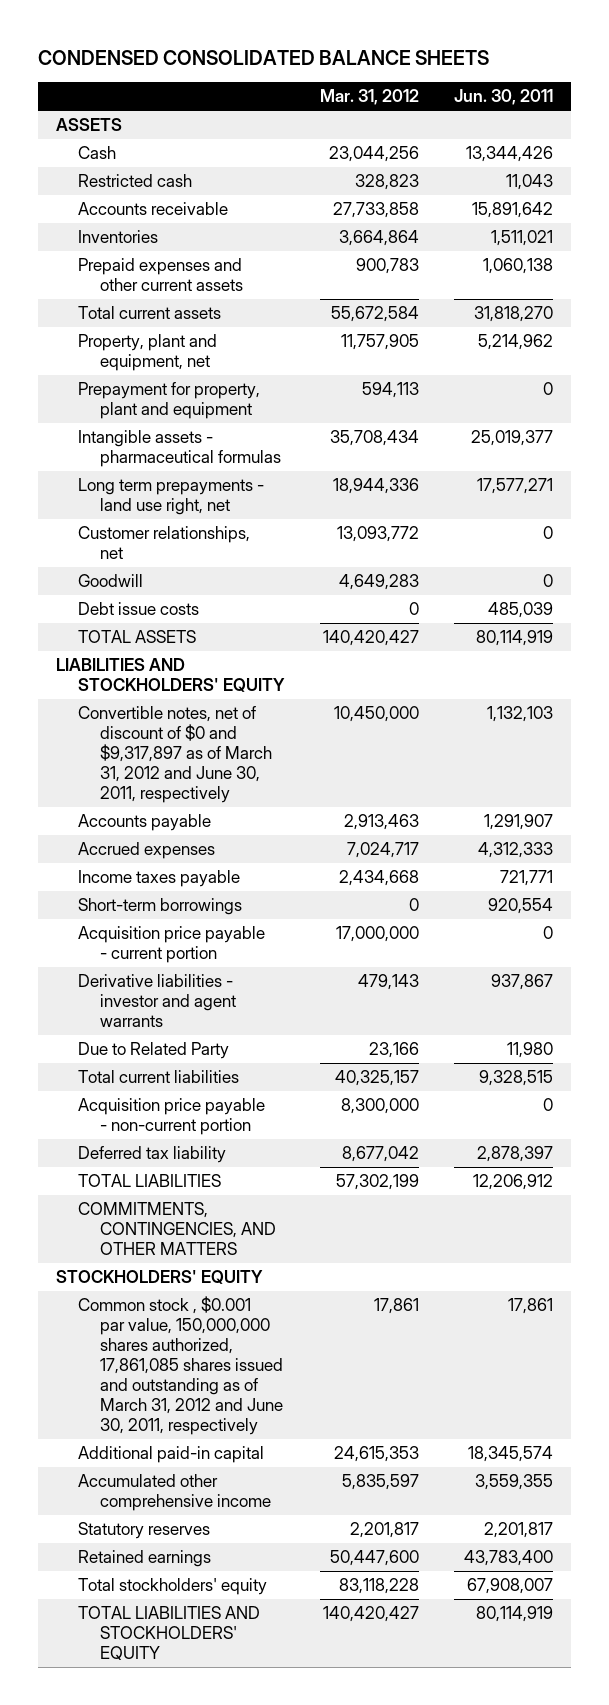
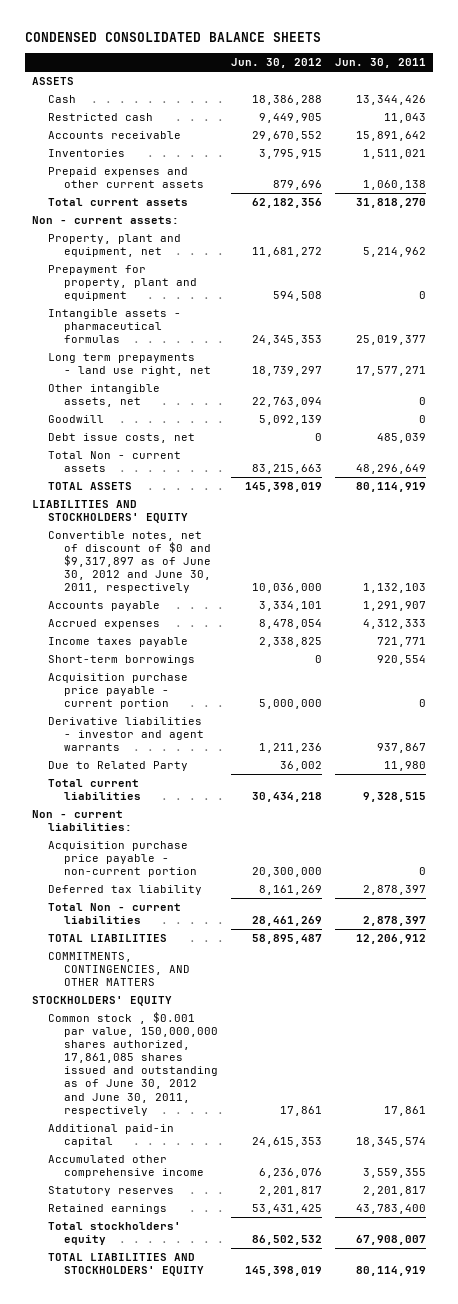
[319,89,419,106] Mar. 31, 2012 -> none
none -> [230,58,322,69] Jun. 30, 2012
none -> [31,215,179,224] Non - current assets:
[77,526,250,560] Customer relationships, net -> none
none -> [47,383,160,407] Other intangible assets, net
[77,602,199,616] Debt issue costs -> [47,432,195,443] Debt issue costs, net
none -> [47,450,181,472] Total Non - current assets
[77,706,272,803] Convertible notes, net of discount of $0 and $9,317,897 as of March 31, 2012 and June 30, 2011, respectively -> [47,530,211,594] Convertible notes, net of discount of $0 and $9,317,897 as of June 30, 2012 and June 30, 2011, respectively
[77,926,265,964] Acquisition price payable - current portion -> [47,672,188,710] Acquisition purchase price payable - current portion
none -> [31,809,132,831] Non - current liabilities:
[77,1098,265,1136] Acquisition price payable - non-current portion -> [47,840,197,878] Acquisition purchase price payable - non-current portion
none -> [47,902,181,924] Total Non - current liabilities
[77,1296,283,1435] Common stock , $0.001 par value, 150,000,000 shares authorized, 17,861,085 shares issued and outstanding as of March 31, 2012 and June 30, 2011, respectively -> [47,1011,218,1116] Common stock , $0.001 par value, 150,000,000 shares authorized, 17,861,085 shares issued and outstanding as of June 30, 2012 and June 30, 2011, respectively

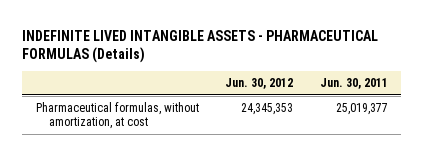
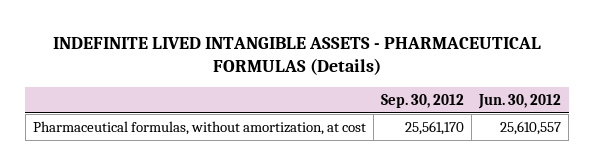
[319,78,388,90] Jun. 30, 2011 -> none
none -> [381,93,465,108] Sep. 30, 2012
[241,102,294,115] 24,345,353 -> [500,121,562,136] 25,610,557

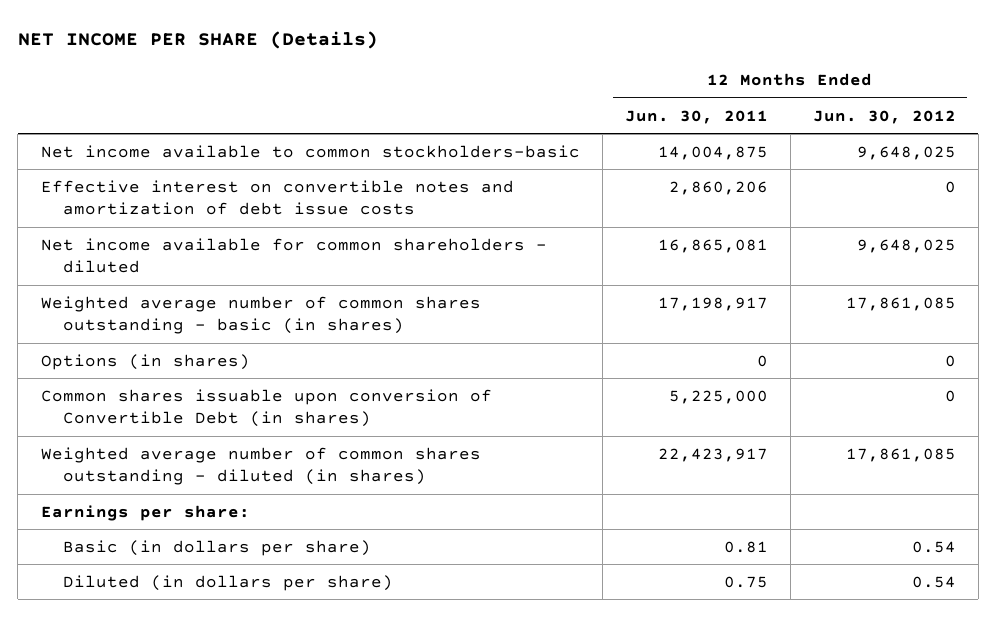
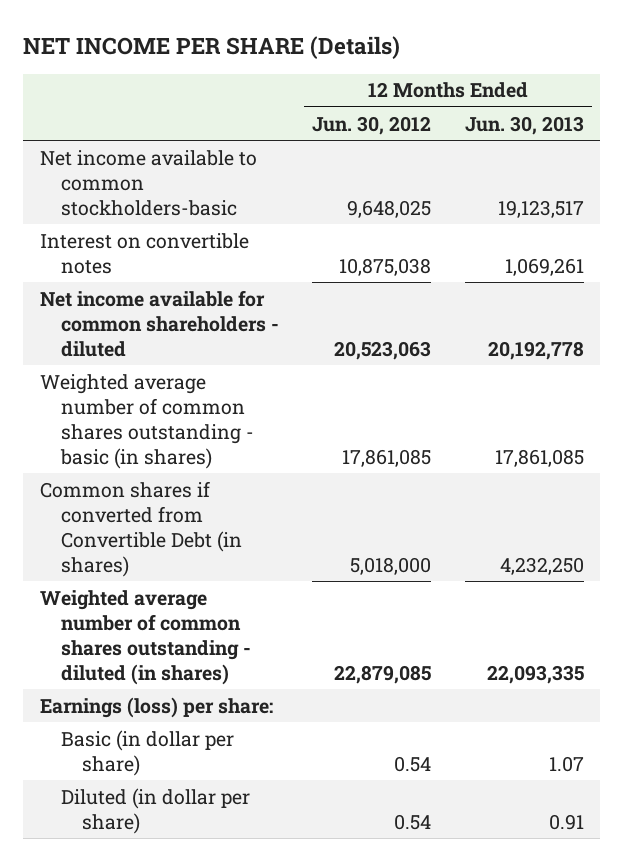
[624,109,768,124] Jun. 30, 2011 -> none
none -> [464,115,584,135] Jun. 30, 2013
[40,179,514,216] Effective interest on convertible notes and amortization of debt issue costs -> [40,232,250,274] Interest on convertible notes
[944,180,956,193] 0 -> [339,257,432,276] 10,875,038
[856,238,956,253] 9,648,025 -> [334,340,432,360] 20,523,063
[40,353,250,370] Options (in shares) -> none
[40,388,492,428] Common shares issuable upon conversion of Convertible Debt (in shares) -> [40,480,242,577] Common shares if converted from Convertible Debt (in shares)
[944,389,956,402] 0 -> [350,556,432,575] 5,018,000
[845,447,956,462] 17,861,085 -> [334,664,432,684] 22,879,085
[40,504,250,521] Earnings per share: -> [40,696,274,718] Earnings (loss) per share:
[62,539,371,556] Basic (in dollars per share) -> [60,729,234,776] Basic (in dollar per share)
[62,574,393,591] Diluted (in dollars per share) -> [60,787,250,834] Diluted (in dollar per share)

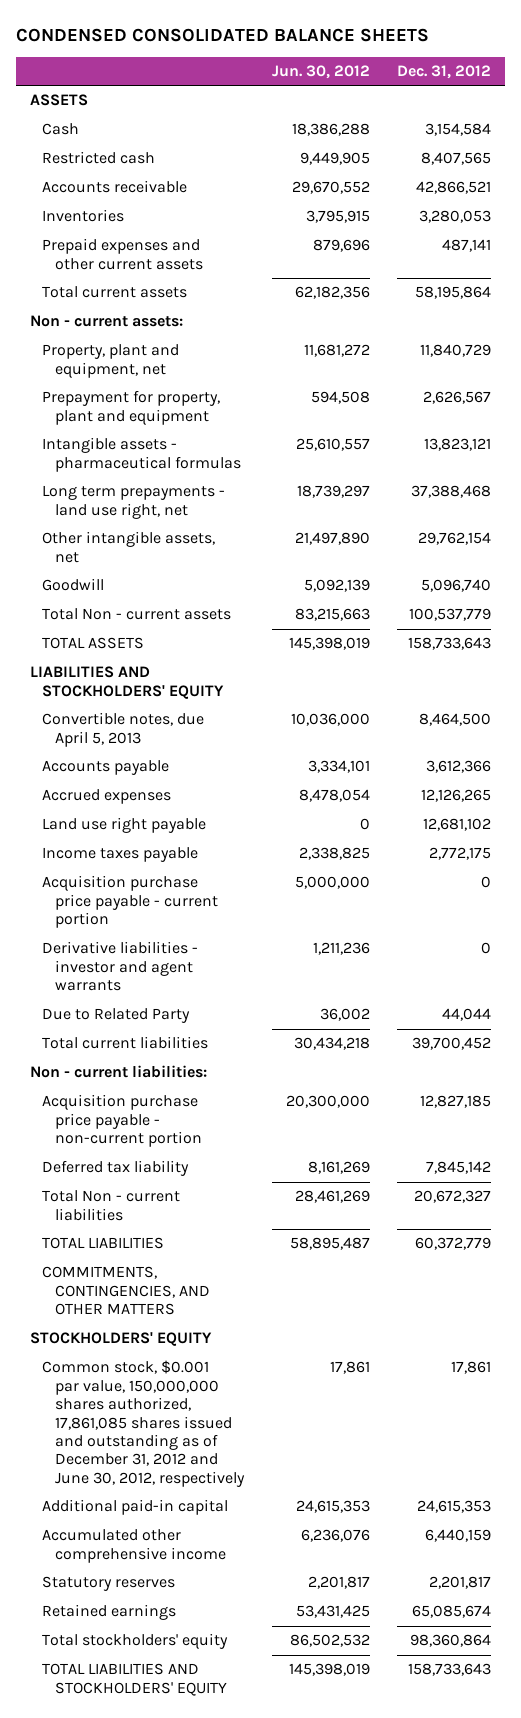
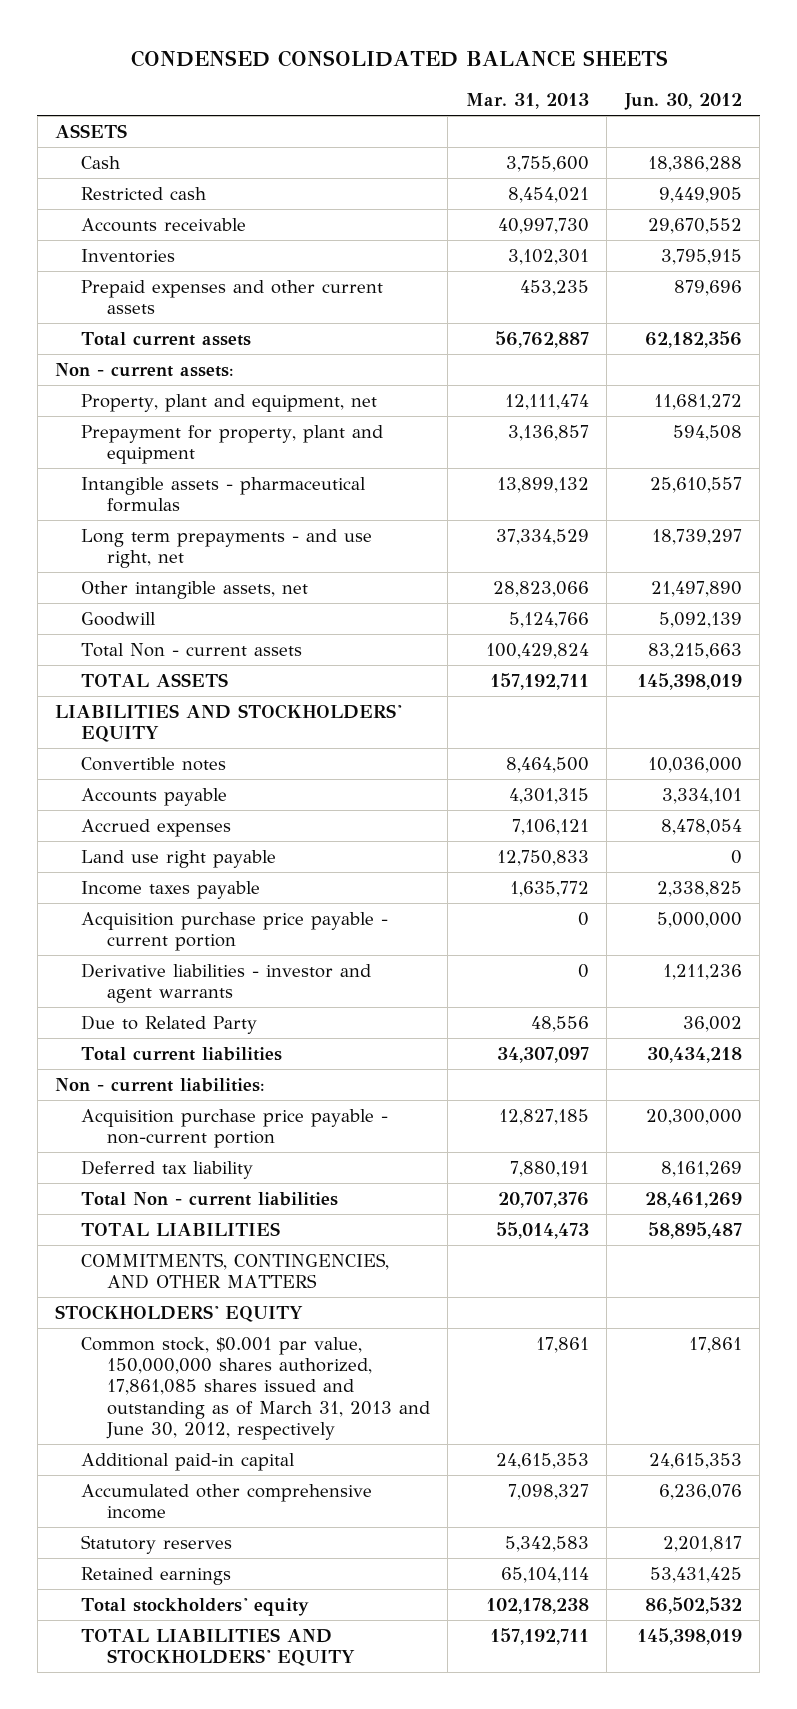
[397,65,492,80] Dec. 31, 2012 -> none
none -> [465,93,589,110] Mar. 31, 2013
[42,485,226,519] Long term prepayments - land use right, net -> [81,528,373,569] Long term prepayments - and use right, net
[42,712,205,747] Convertible notes, due April 5, 2013 -> [81,756,227,771] Convertible notes
[42,1360,245,1487] Common stock, $0.001 par value, 150,000,000 shares authorized, 17,861,085 shares issued and outstanding as of December 31, 2012 and June 30, 2012, respectively -> [81,1336,430,1441] Common stock, $0.001 par value, 150,000,000 shares authorized, 17,861,085 shares issued and outstanding as of March 31, 2013 and June 30, 2012, respectively

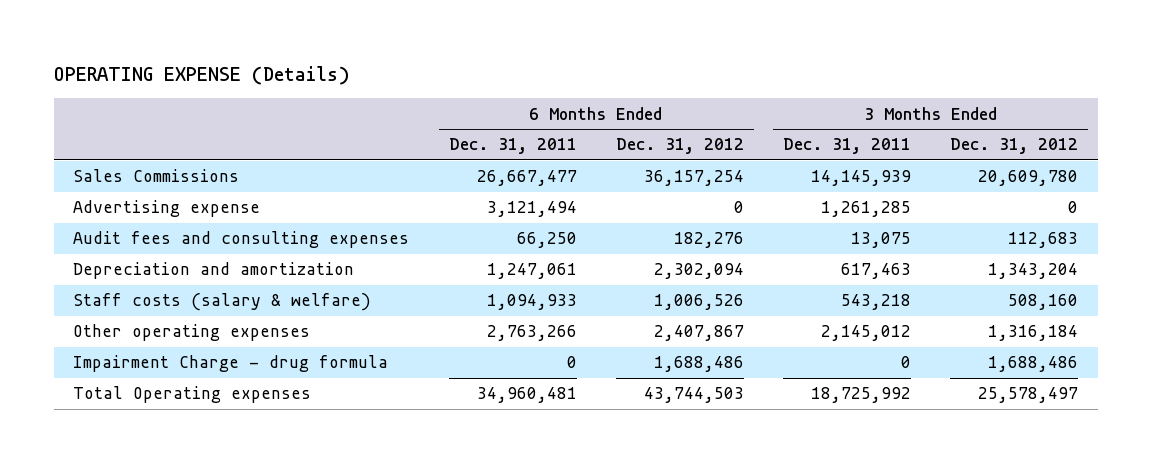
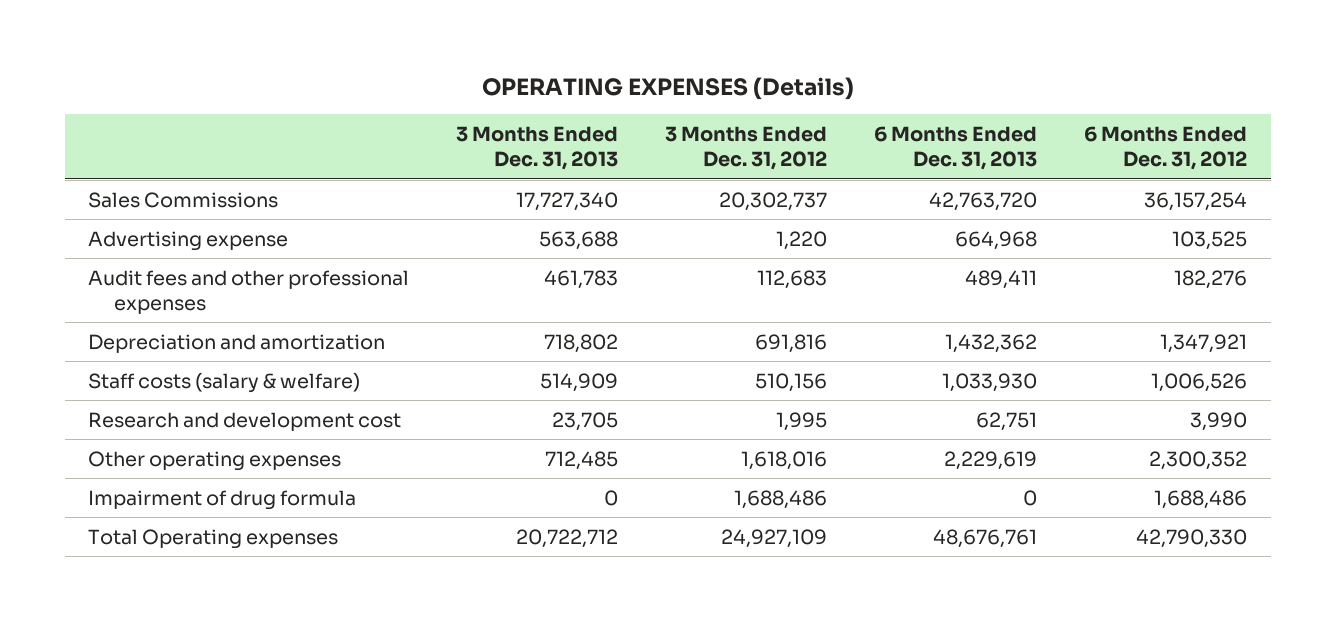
[53,65,350,85] OPERATING EXPENSE (Details) -> [481,76,854,100] OPERATING EXPENSES (Details)
[448,138,577,155] Dec. 31, 2011 -> none
[782,138,911,155] Dec. 31, 2011 -> none
none -> [456,126,619,171] 3 Months Ended Dec. 31, 2013
none -> [874,126,1038,171] 6 Months Ended Dec. 31, 2013
[978,170,1079,187] 20,609,780 -> [719,191,828,211] 20,302,737
[733,201,744,214] 0 -> [1172,230,1248,250] 103,525
[1068,201,1079,214] 0 -> [776,230,828,250] 1,220
[73,231,410,249] Audit fees and consulting expenses -> [88,269,410,314] Audit fees and other professional expenses
[653,263,744,280] 2,302,094 -> [1160,333,1248,353] 1,347,921
[988,263,1079,280] 1,343,204 -> [755,333,828,353] 691,816
[1008,294,1079,311] 508,160 -> [755,372,828,392] 510,156
none -> [88,411,402,431] Research and development cost
[653,325,744,342] 2,407,867 -> [1149,450,1248,470] 2,300,352
[988,325,1079,342] 1,316,184 -> [741,450,828,470] 1,618,016
[73,355,389,373] Impairment Charge - drug formula -> [88,489,357,510] Impairment of drug formula
[643,387,744,404] 43,744,503 -> [1136,528,1248,548] 42,790,330
[978,387,1079,404] 25,578,497 -> [721,528,828,548] 24,927,109

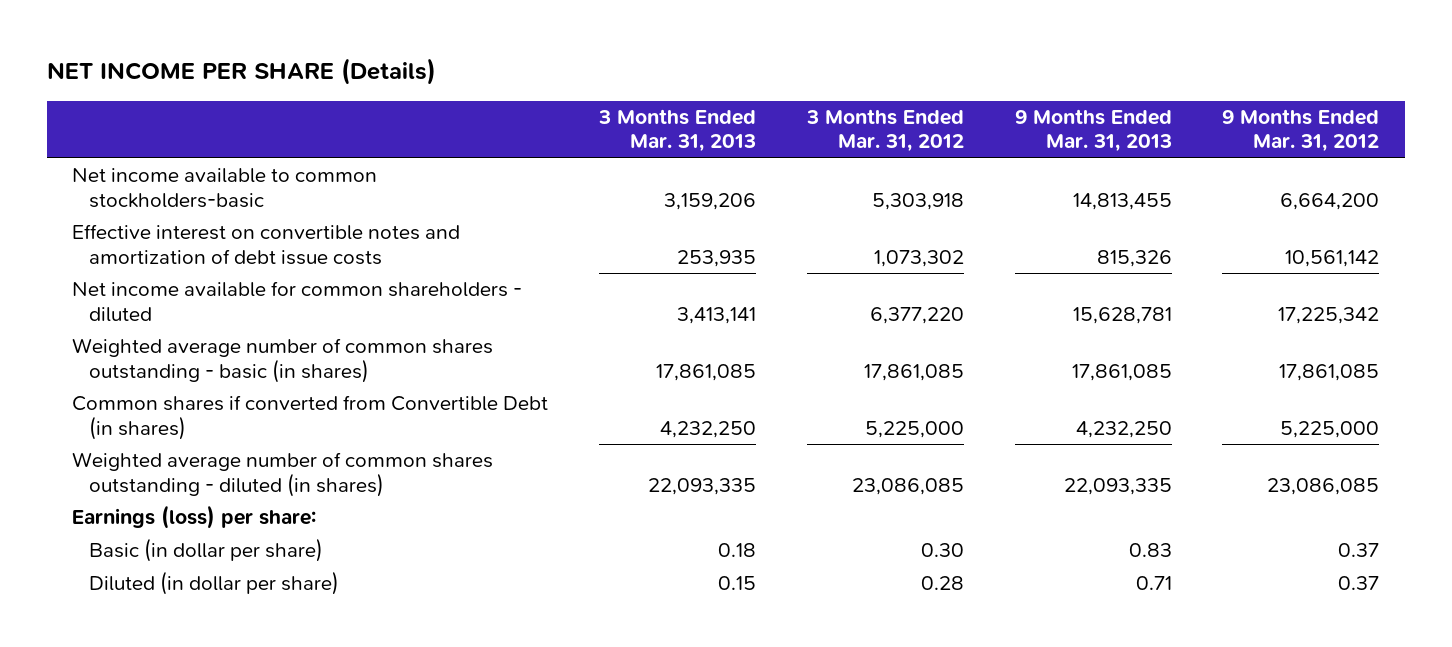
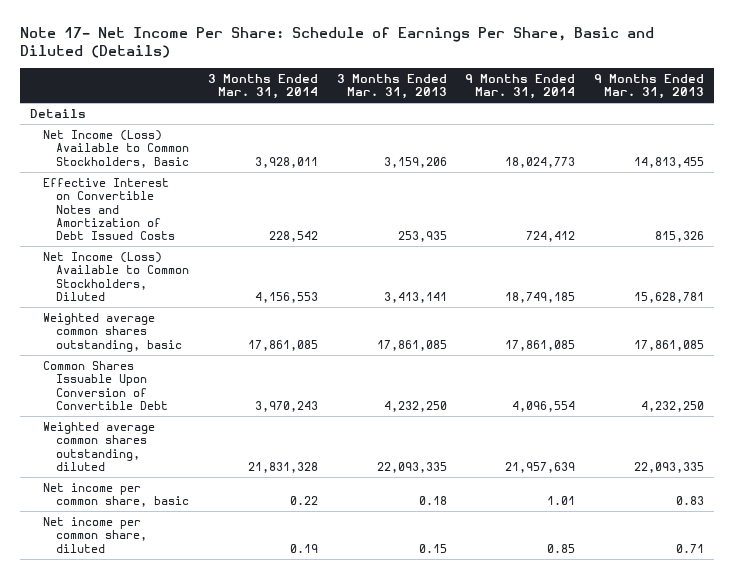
[46,58,436,86] NET INCOME PER SHARE (Details) -> [20,27,655,59] Note 17- Net Income Per Share: Schedule of Earnings Per Share, Basic and Diluted (Details)
[805,109,964,153] 3 Months Ended Mar. 31, 2012 -> none
[1222,109,1380,153] 9 Months Ended Mar. 31, 2012 -> none
none -> [207,73,318,100] 3 Months Ended Mar. 31, 2014
none -> [465,73,576,100] 9 Months Ended Mar. 31, 2014
[72,505,317,530] Earnings (loss) per share: -> none
none -> [29,108,86,118] Details
[72,168,378,208] Net income available to common stockholders-basic -> [42,129,189,168] Net Income (Loss) Available to Common Stockholders, Basic
[72,224,461,265] Effective interest on convertible notes and amortization of debt issue costs -> [42,177,175,241] Effective Interest on Convertible Notes and Amortization of Debt Issued Costs
[72,281,523,322] Net income available for common shareholders - diluted -> [42,251,189,301] Net Income (Loss) Available to Common Stockholders, Diluted
[72,338,494,383] Weighted average number of common shares outstanding - basic (in shares) -> [42,312,182,352] Weighted average common shares outstanding, basic
[72,395,549,440] Common shares if converted from Convertible Debt (in shares) -> [42,360,168,410] Common Shares Issuable Upon Conversion of Convertible Debt
[72,452,494,497] Weighted average number of common shares outstanding - diluted (in shares) -> [42,421,155,471] Weighted average common shares outstanding, diluted
[88,538,323,563] Basic (in dollar per share) -> [42,482,189,508] Net income per common share, basic
[88,571,339,596] Diluted (in dollar per share) -> [42,516,147,553] Net income per common share, diluted

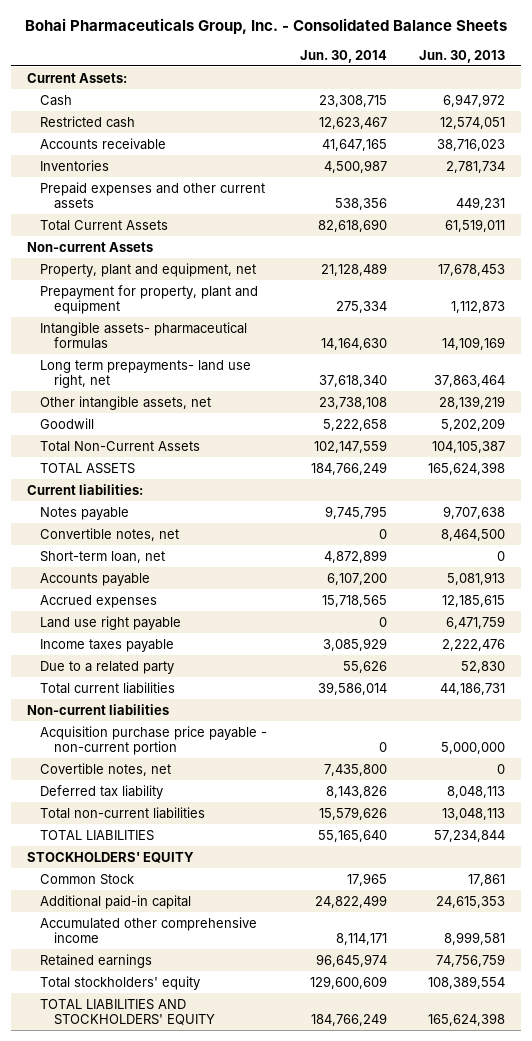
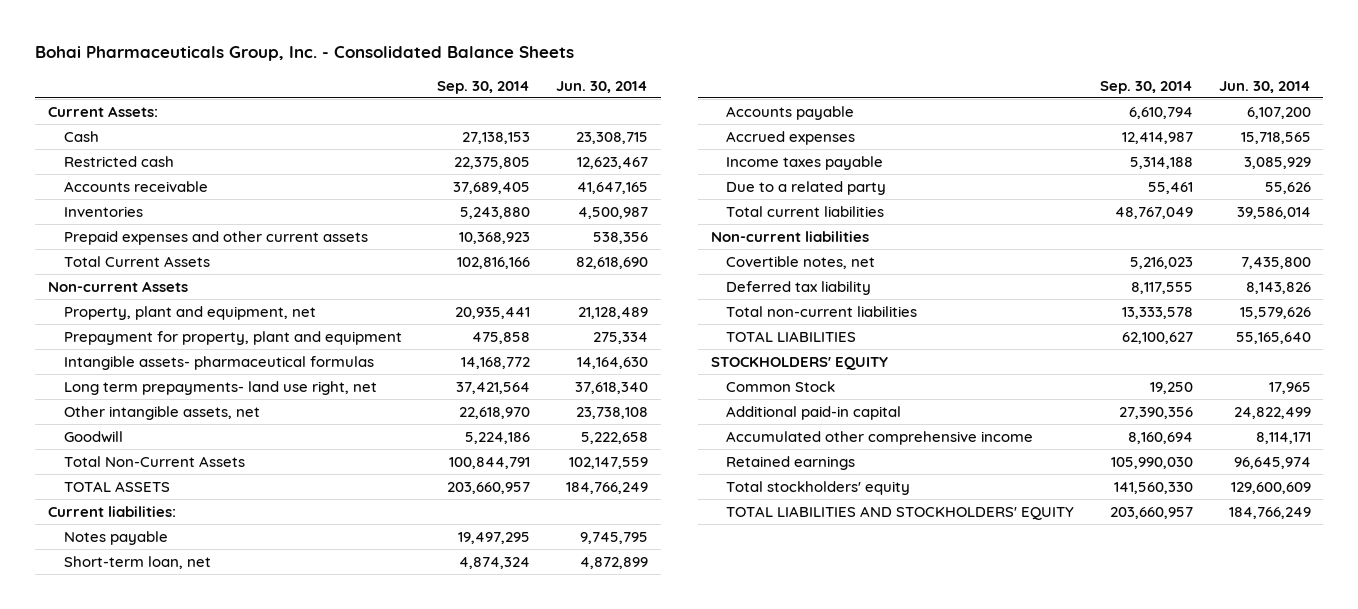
[418,49,505,63] Jun. 30, 2013 -> none
none -> [437,80,531,94] Sep. 30, 2014
[40,527,180,541] Convertible notes, net -> none
[40,615,182,630] Land use right payable -> none
[40,725,268,756] Acquisition purchase price payable - non-current portion -> none

